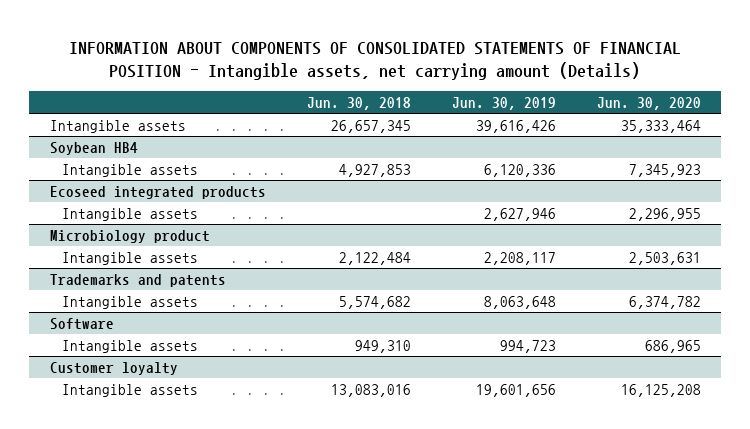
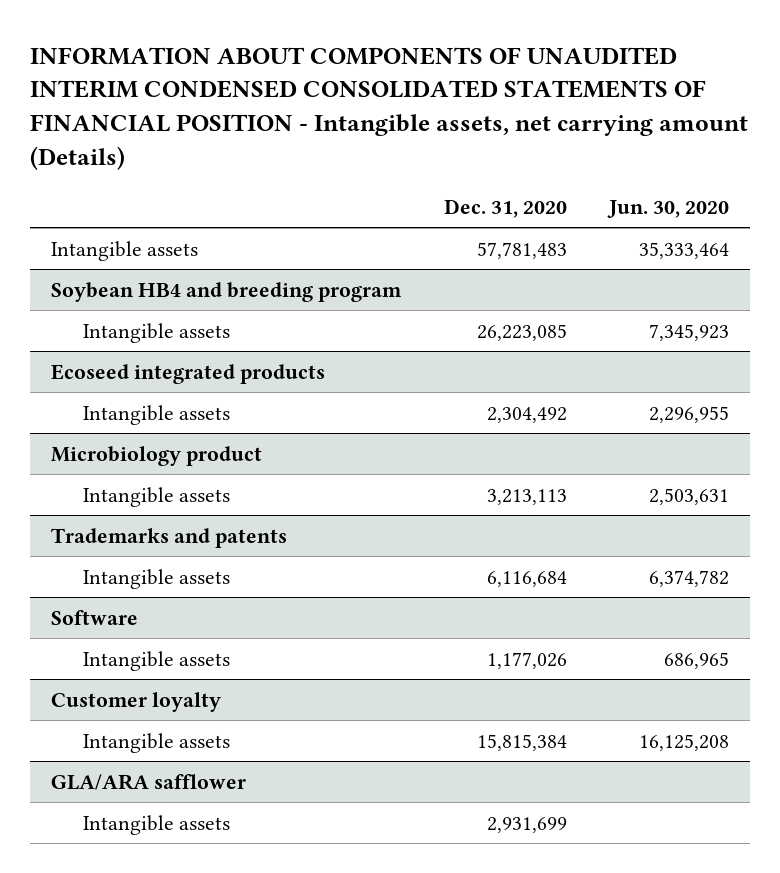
[69,41,682,81] INFORMATION ABOUT COMPONENTS OF CONSOLIDATED STATEMENTS OF FINANCIAL POSITION - Intangible assets, net carrying amount (Details) -> [30,46,749,170] INFORMATION ABOUT COMPONENTS OF UNAUDITED INTERIM CONDENSED CONSOLIDATED STATEMENTS OF FINANCIAL POSITION - Intangible assets, net carrying amount (Details)
[306,96,411,110] Jun. 30, 2018 -> none
[451,96,556,110] Jun. 30, 2019 -> none
none -> [443,198,567,218] Dec. 31, 2020
[49,141,138,155] Soybean HB4 -> [51,281,403,302] Soybean HB4 and breeding program
none -> [51,773,247,790] GLA/ARA safflower
none -> [82,814,230,835] Intangible assets

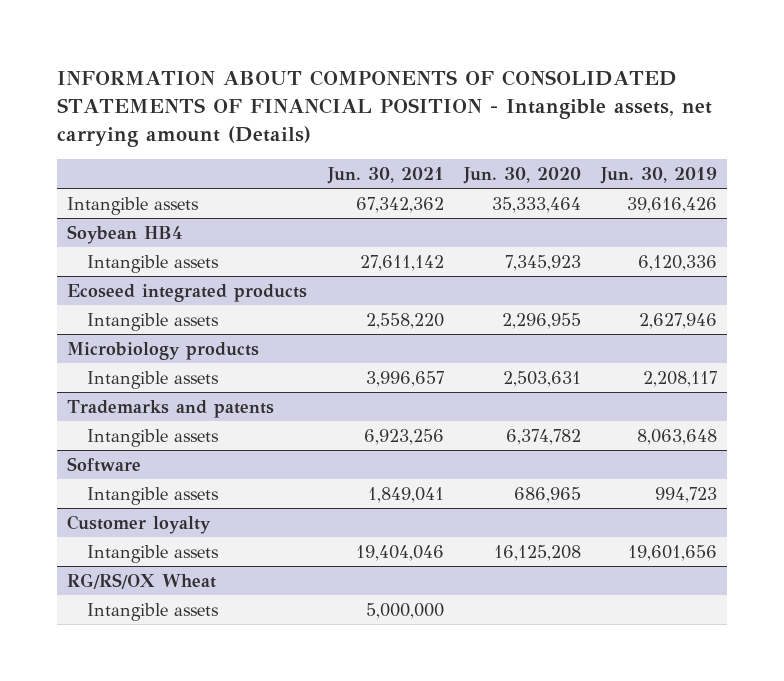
[30,46,749,170] INFORMATION ABOUT COMPONENTS OF UNAUDITED INTERIM CONDENSED CONSOLIDATED STATEMENTS OF FINANCIAL POSITION - Intangible assets, net carrying amount (Details) -> [57,70,713,147] INFORMATION ABOUT COMPONENTS OF CONSOLIDATED STATEMENTS OF FINANCIAL POSITION - Intangible assets, net carrying amount (Details)
[443,198,567,218] Dec. 31, 2020 -> none
none -> [326,166,444,184] Jun. 30, 2021
none -> [599,166,717,184] Jun. 30, 2019
[51,281,403,302] Soybean HB4 and breeding program -> [67,224,184,244] Soybean HB4
[51,445,263,466] Microbiology product -> [67,341,260,360] Microbiology products
[51,773,247,790] GLA/ARA safflower -> none
none -> [67,572,217,589] RG/RS/OX Wheat

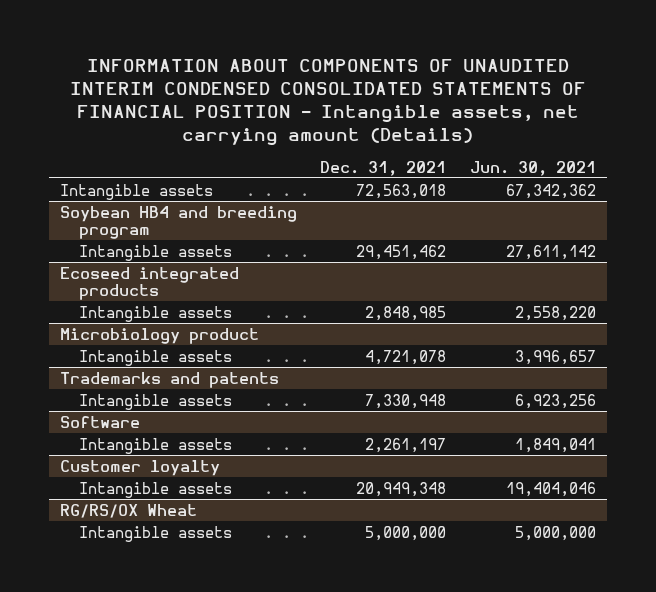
[57,70,713,147] INFORMATION ABOUT COMPONENTS OF CONSOLIDATED STATEMENTS OF FINANCIAL POSITION - Intangible assets, net carrying amount (Details) -> [69,58,586,147] INFORMATION ABOUT COMPONENTS OF UNAUDITED INTERIM CONDENSED CONSOLIDATED STATEMENTS OF FINANCIAL POSITION - Intangible assets, net carrying amount (Details)
[462,166,581,184] Jun. 30, 2020 -> none
[599,166,717,184] Jun. 30, 2019 -> none
none -> [320,160,447,176] Dec. 31, 2021
[67,224,184,244] Soybean HB4 -> [60,205,298,240] Soybean HB4 and breeding program
[67,341,260,360] Microbiology products -> [60,327,260,344] Microbiology product

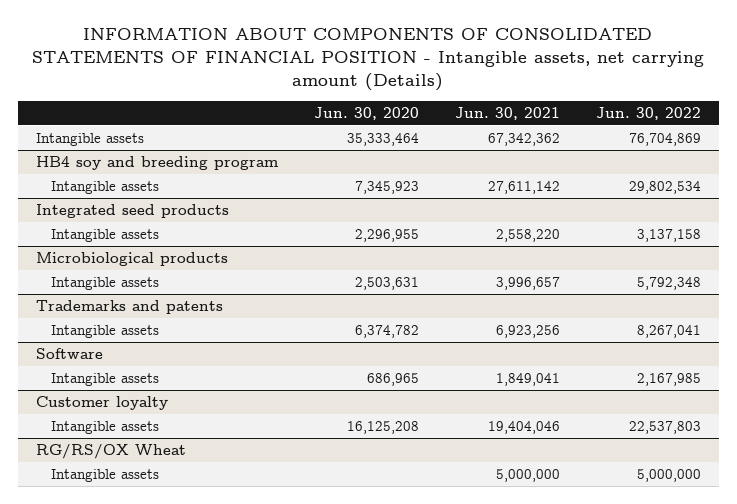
[69,58,586,147] INFORMATION ABOUT COMPONENTS OF UNAUDITED INTERIM CONDENSED CONSOLIDATED STATEMENTS OF FINANCIAL POSITION - Intangible assets, net carrying amount (Details) -> [32,28,705,91] INFORMATION ABOUT COMPONENTS OF CONSOLIDATED STATEMENTS OF FINANCIAL POSITION - Intangible assets, net carrying amount (Details)
[320,160,447,176] Dec. 31, 2021 -> none
none -> [313,106,419,120] Jun. 30, 2020
none -> [596,106,702,120] Jun. 30, 2022
[60,205,298,240] Soybean HB4 and breeding program -> [35,156,278,171] HB4 soy and breeding program
[60,266,240,301] Ecoseed integrated products -> [35,204,229,219] Integrated seed products
[60,327,260,344] Microbiology product -> [35,252,228,267] Microbiological products

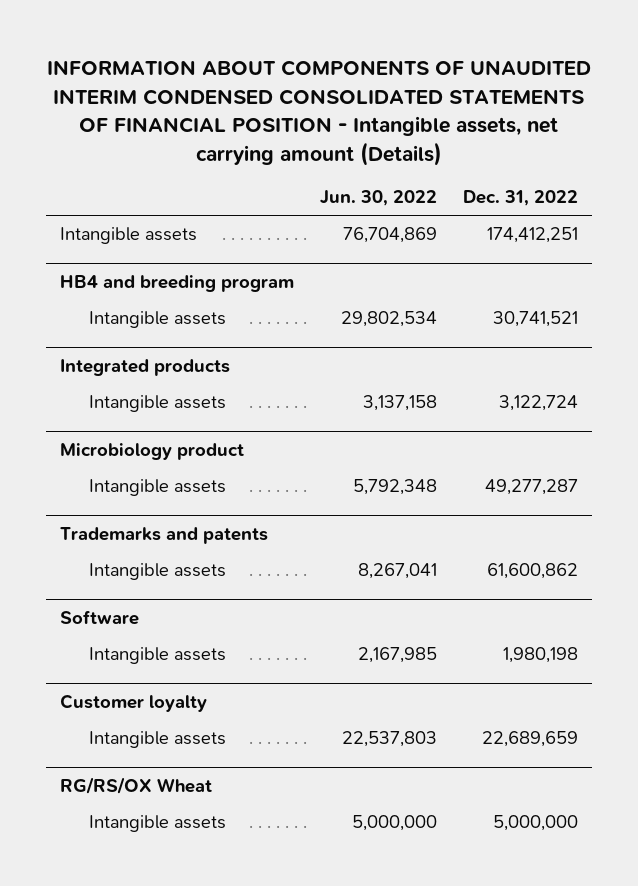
[32,28,705,91] INFORMATION ABOUT COMPONENTS OF CONSOLIDATED STATEMENTS OF FINANCIAL POSITION - Intangible assets, net carrying amount (Details) -> [47,60,592,166] INFORMATION ABOUT COMPONENTS OF UNAUDITED INTERIM CONDENSED CONSOLIDATED STATEMENTS OF FINANCIAL POSITION - Intangible assets, net carrying amount (Details)
[313,106,419,120] Jun. 30, 2020 -> none
[455,106,561,120] Jun. 30, 2021 -> none
none -> [463,190,579,207] Dec. 31, 2022
[35,156,278,171] HB4 soy and breeding program -> [59,275,294,293] HB4 and breeding program
[35,204,229,219] Integrated seed products -> [59,359,230,377] Integrated products
[35,252,228,267] Microbiological products -> [59,443,244,461] Microbiology product

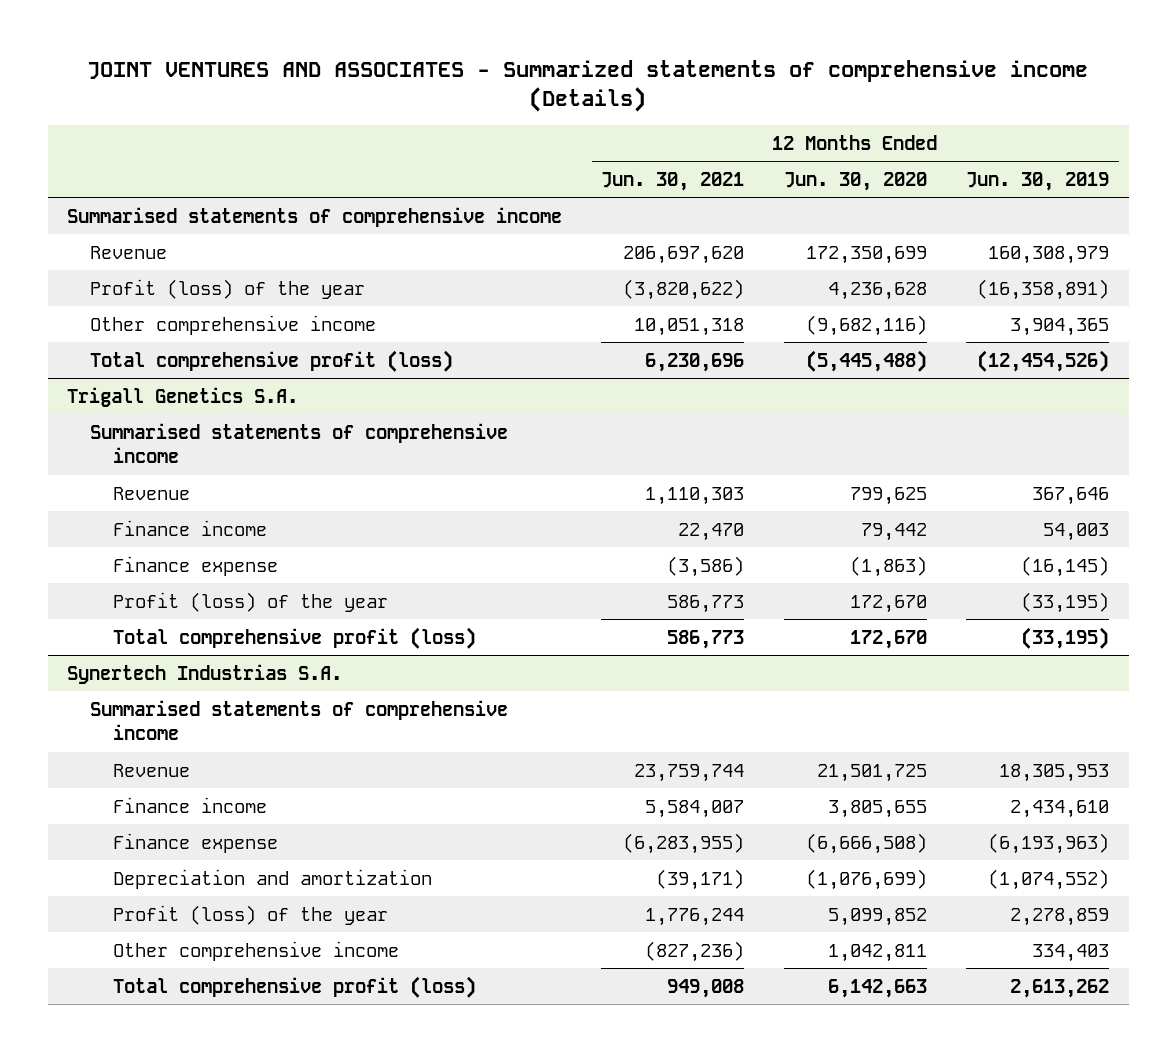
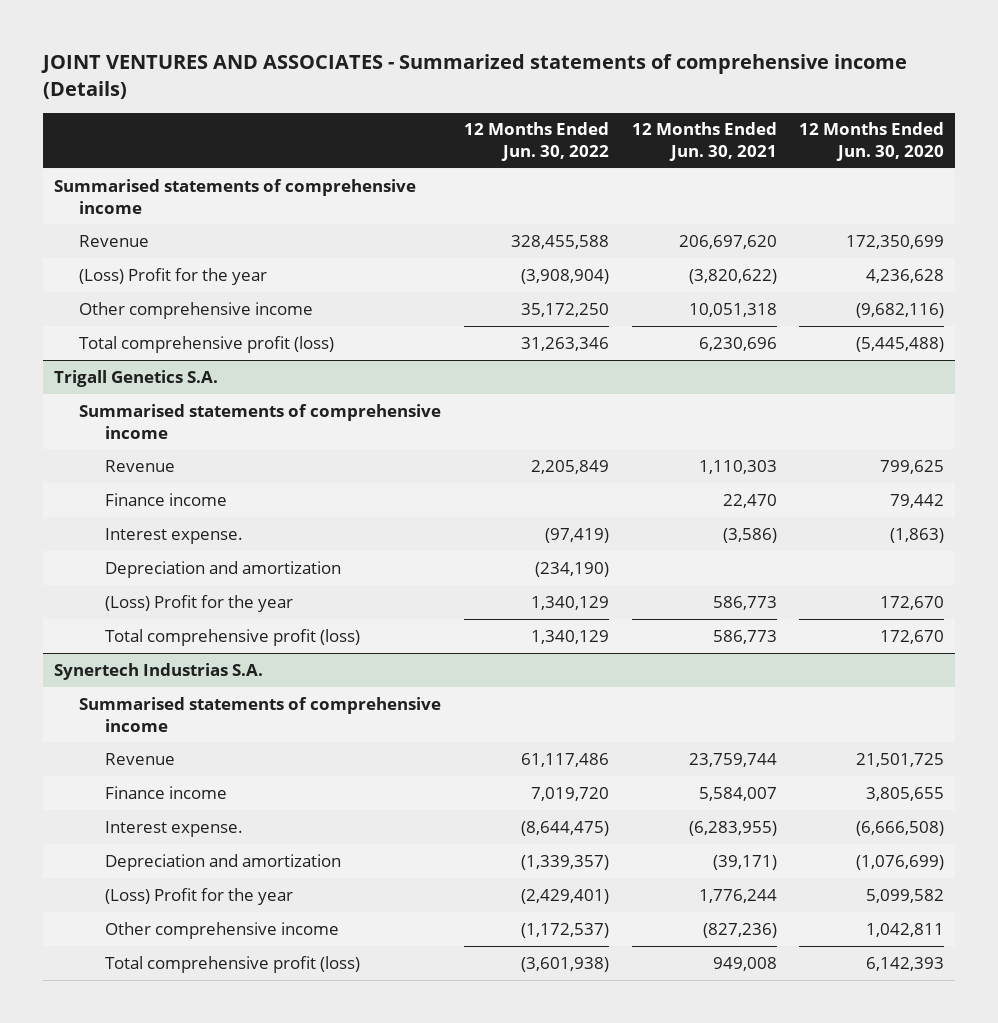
[966,172,1110,192] Jun. 30, 2019 -> none
none -> [463,122,609,162] 12 Months Ended Jun. 30, 2022
[89,278,365,299] Profit (loss) of the year -> [79,267,268,285] (Loss) Profit for the year
[112,555,278,576] Finance expense -> [104,527,243,544] Interest expense.
none -> [104,560,341,578] Depreciation and amortization
[112,591,388,612] Profit (loss) of the year -> [104,594,293,612] (Loss) Profit for the year
[112,832,278,853] Finance expense -> [104,820,243,837] Interest expense.
[112,904,388,925] Profit (loss) of the year -> [104,887,293,905] (Loss) Profit for the year
[827,907,927,926] 5,099,852 -> [866,888,945,903] 5,099,582
[827,978,927,998] 6,142,663 -> [866,956,945,971] 6,142,393

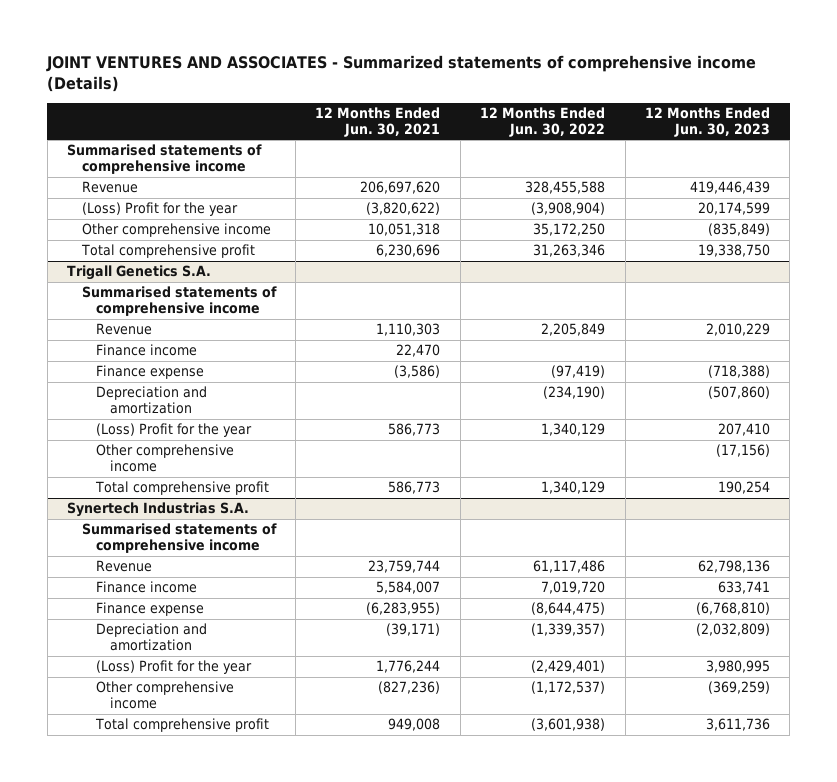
[799,122,945,162] 12 Months Ended Jun. 30, 2020 -> none
none -> [644,107,770,138] 12 Months Ended Jun. 30, 2023
[79,335,335,353] Total comprehensive profit (loss) -> [80,244,255,259] Total comprehensive profit
[104,527,243,544] Interest expense. -> [95,365,204,380] Finance expense
none -> [95,444,234,473] Other comprehensive income
[104,628,360,646] Total comprehensive profit (loss) -> [94,481,269,496] Total comprehensive profit
[104,820,243,837] Interest expense. -> [95,602,204,617] Finance expense
[104,955,360,973] Total comprehensive profit (loss) -> [94,718,269,733] Total comprehensive profit

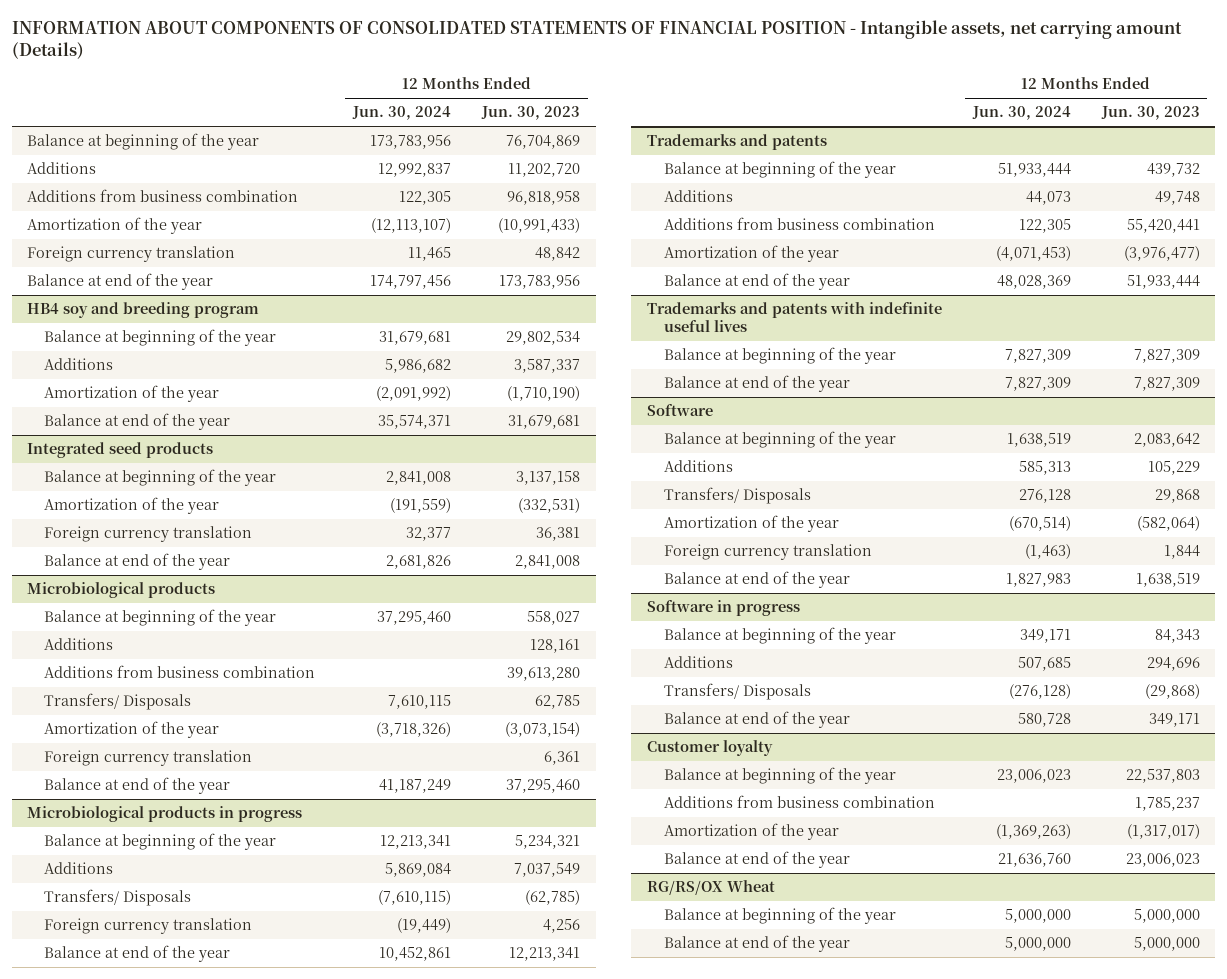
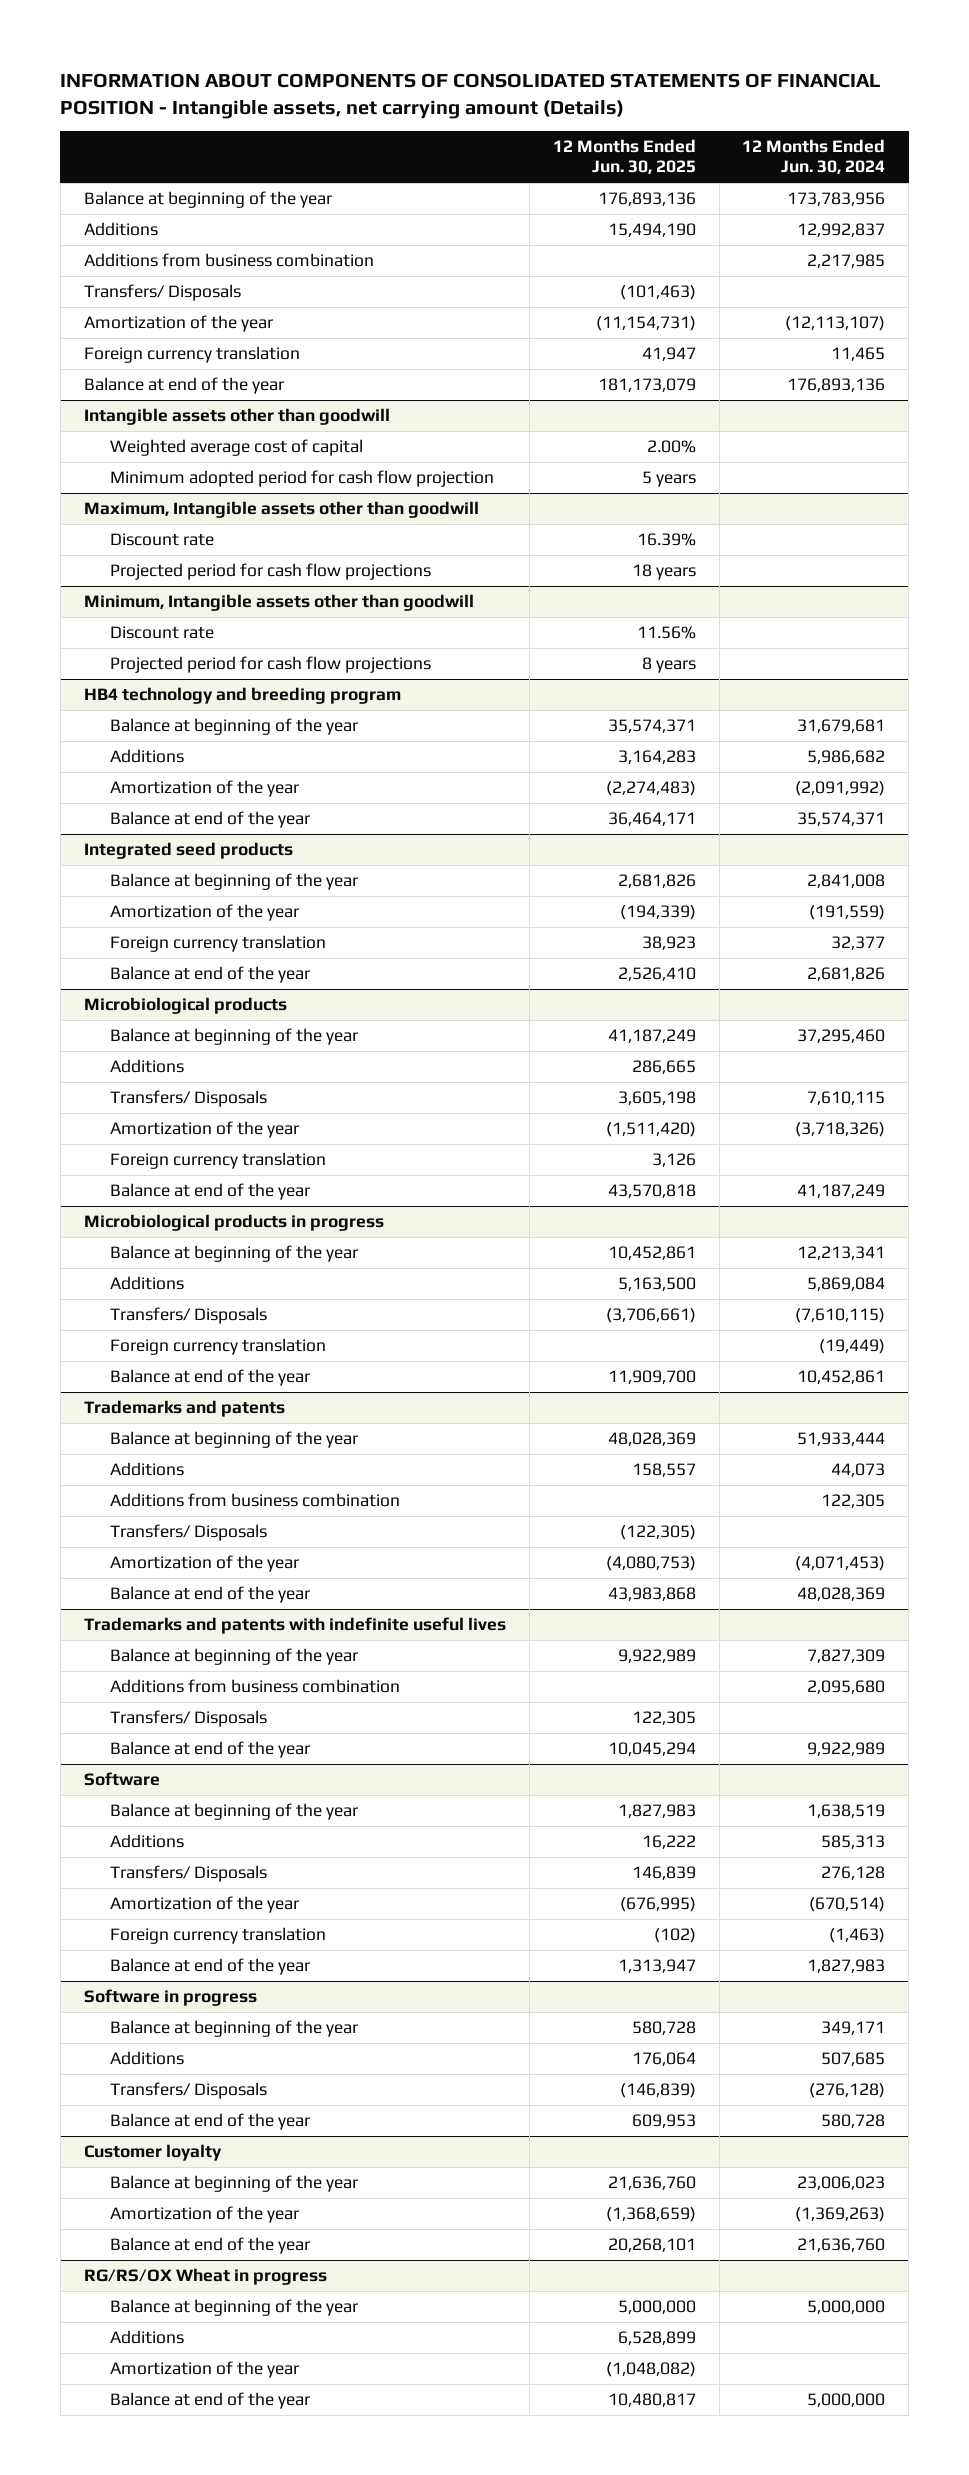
[481,106,581,121] Jun. 30, 2023 -> none
none -> [552,139,696,175] 12 Months Ended Jun. 30, 2025
[399,191,452,206] 122,305 -> [807,254,886,269] 2,217,985
none -> [83,284,241,302] Transfers/ Disposals
[370,275,452,290] 174,797,456 -> [787,378,886,393] 176,893,136
none -> [83,408,390,426] Intangible assets other than goodwill
none -> [110,439,364,457] Weighted average cost of capital
none -> [110,470,495,488] Minimum adopted period for cash flow projection
none -> [83,501,479,519] Maximum, Intangible assets other than goodwill
none -> [110,533,215,547] Discount rate
none -> [110,563,432,581] Projected period for cash flow projections
none -> [83,594,474,612] Minimum, Intangible assets other than goodwill
none -> [110,626,215,640] Discount rate
none -> [110,656,432,674] Projected period for cash flow projections
[27,302,260,319] HB4 soy and breeding program -> [83,687,401,705] HB4 technology and breeding program
[44,665,316,679] Additions from business combination -> none
none -> [110,1524,268,1542] Transfers/ Disposals
none -> [110,1679,401,1694] Additions from business combination
none -> [110,1710,268,1728] Transfers/ Disposals
[1004,377,1071,392] 7,827,309 -> [807,1742,886,1757] 9,922,989
[663,795,935,809] Additions from business combination -> none
[646,880,775,896] RG/RS/OX Wheat -> [83,2268,327,2286] RG/RS/OX Wheat in progress
none -> [110,2330,185,2345] Additions
none -> [110,2361,300,2379] Amortization of the year

